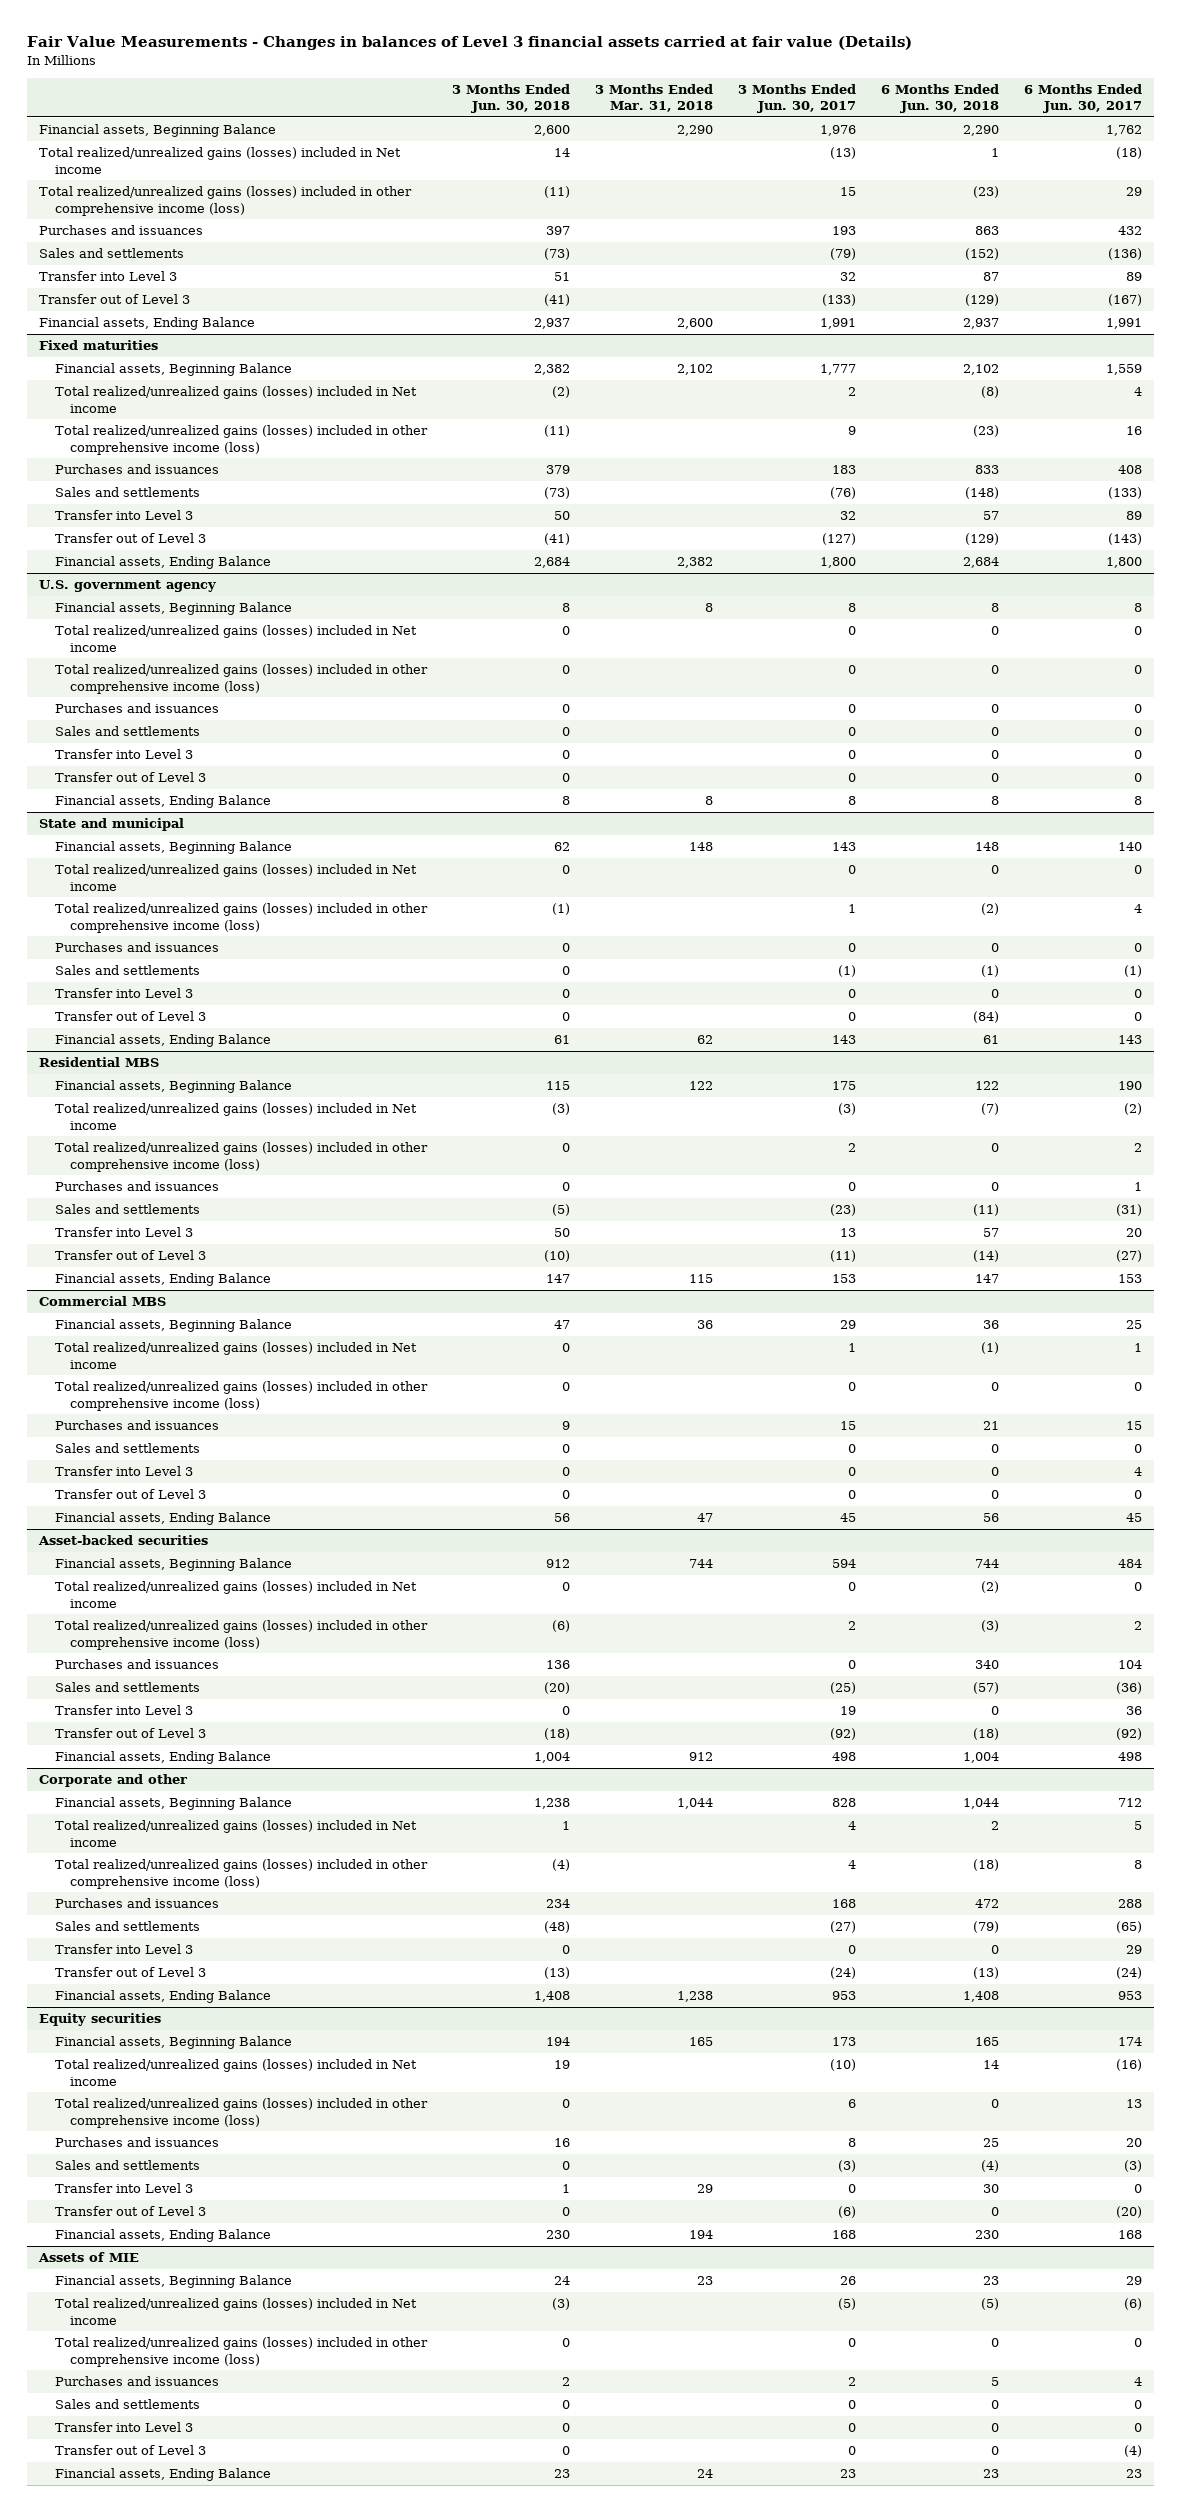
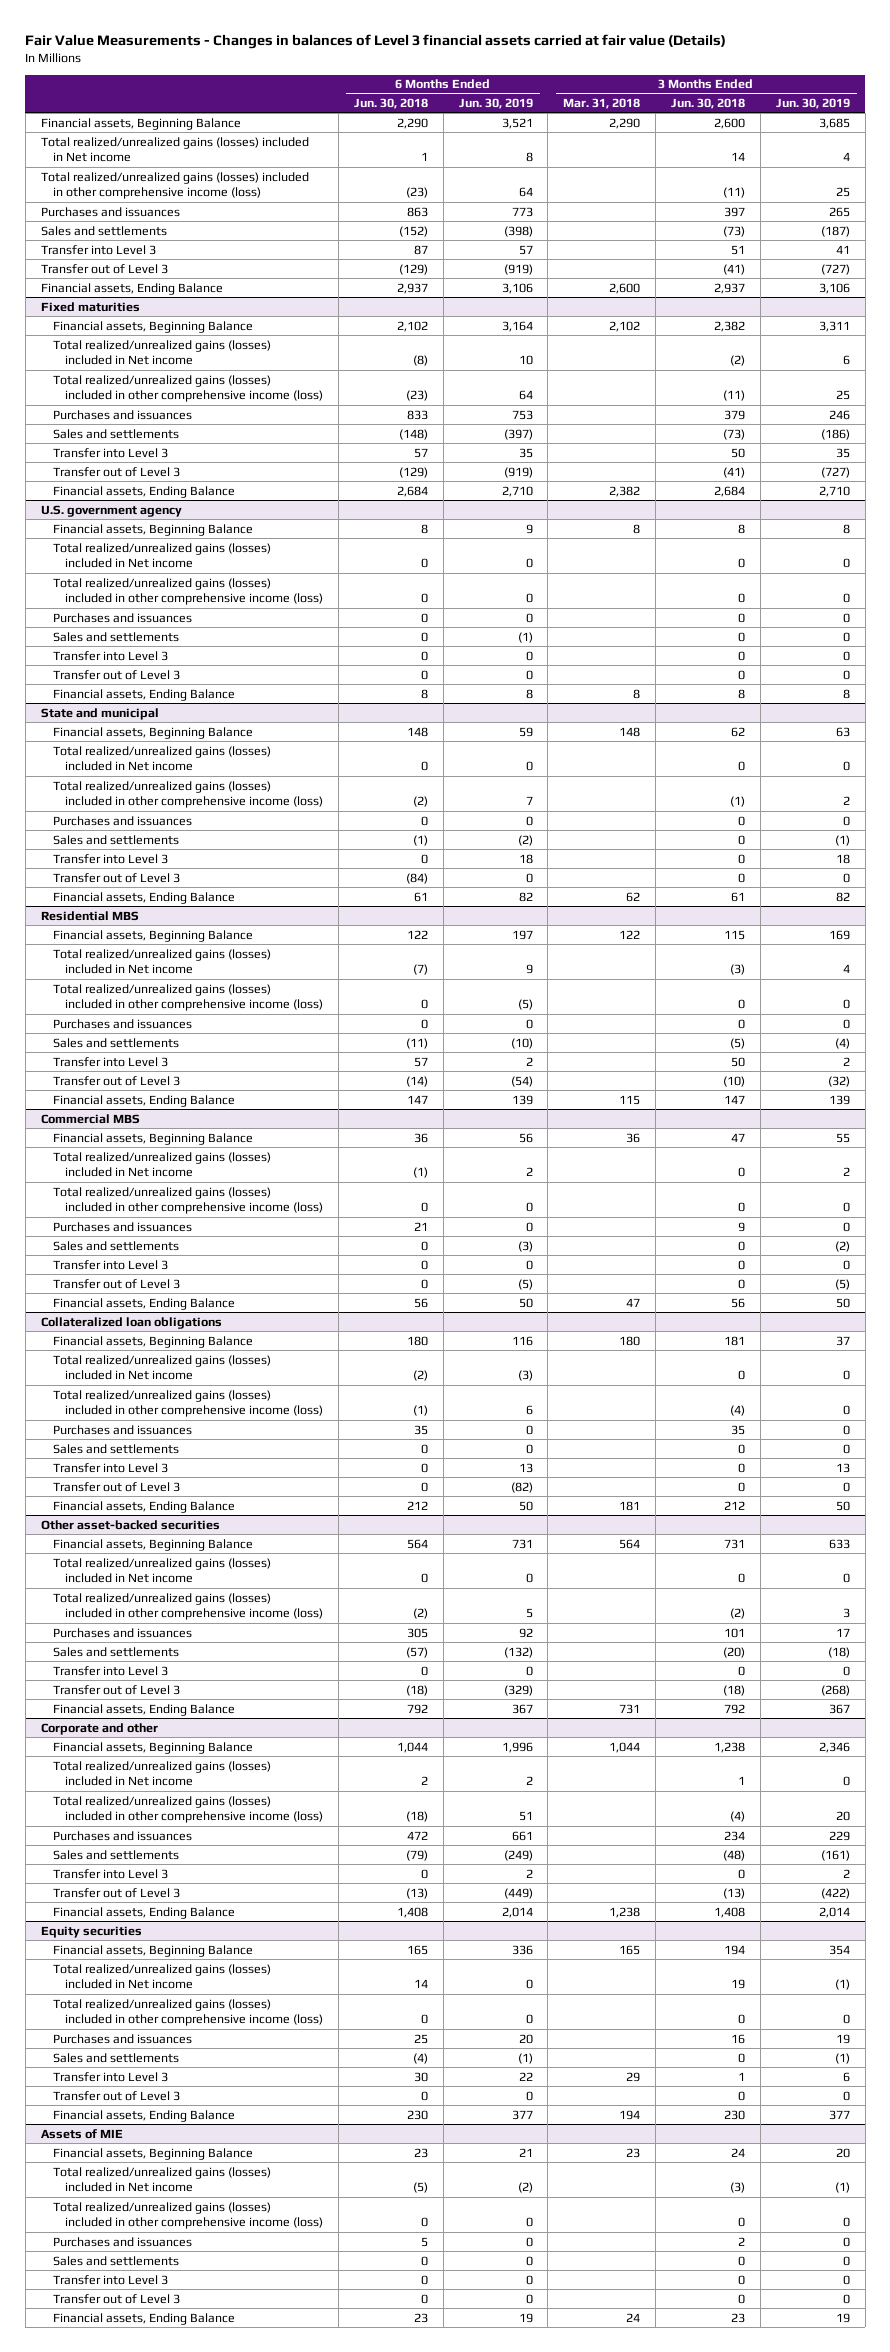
[737,84,856,114] 3 Months Ended Jun. 30, 2017 -> none
[1023,84,1142,114] 6 Months Ended Jun. 30, 2017 -> none
none -> [458,98,533,110] Jun. 30, 2019
none -> [775,98,850,110] Jun. 30, 2019
[38,1535,209,1546] Asset-backed securities -> none
none -> [40,1316,222,1329] Collateralized loan obligations
[545,1559,570,1569] 912 -> [723,1335,745,1346] 181
[688,1559,713,1569] 744 -> [619,1335,641,1346] 180
[974,1559,999,1569] 744 -> [406,1335,428,1346] 180
[551,1620,570,1633] (6) -> [729,1405,745,1417] (4)
[980,1620,999,1633] (3) -> [412,1405,428,1417] (1)
[545,1660,570,1670] 136 -> [730,1424,745,1435] 35
[974,1660,999,1670] 340 -> [413,1424,428,1435] 35
none -> [52,1443,179,1454] Sales and settlements
none -> [52,1462,168,1473] Transfer into Level 3
none -> [52,1481,180,1492] Transfer out of Level 3
none -> [52,1500,235,1513] Financial assets, Ending Balance
none -> [40,1519,220,1530] Other asset-backed securities
none -> [52,1538,253,1551] Financial assets, Beginning Balance
none -> [52,1557,271,1584] Total realized/unrealized gains (losses) included in Net income
none -> [52,1592,324,1621] Total realized/unrealized gains (losses) included in other comprehensive income (loss)
none -> [52,1627,192,1638] Purchases and issuances
[533,1752,570,1764] 1,004 -> [723,1703,745,1714] 792
[688,1752,713,1762] 912 -> [619,1703,641,1714] 731
[962,1752,999,1764] 1,004 -> [406,1703,428,1714] 792

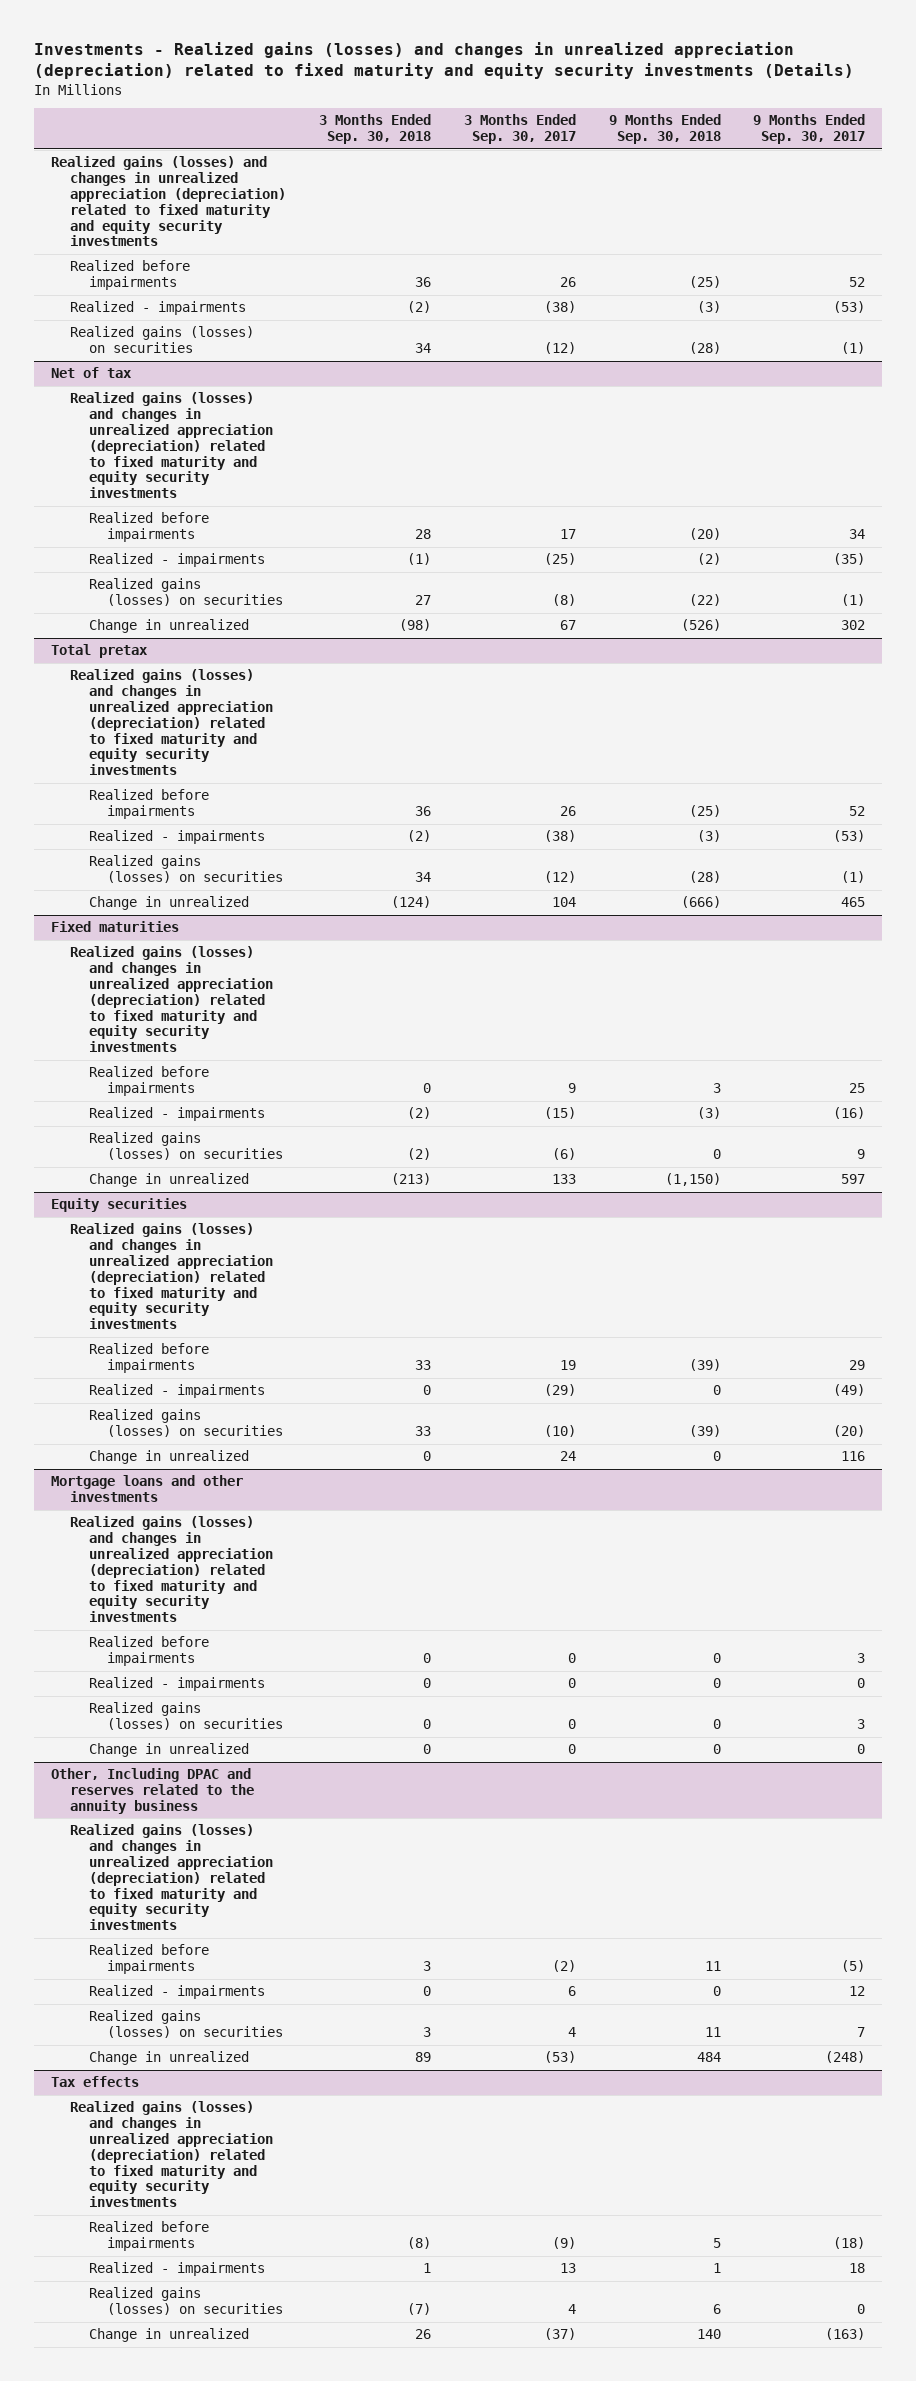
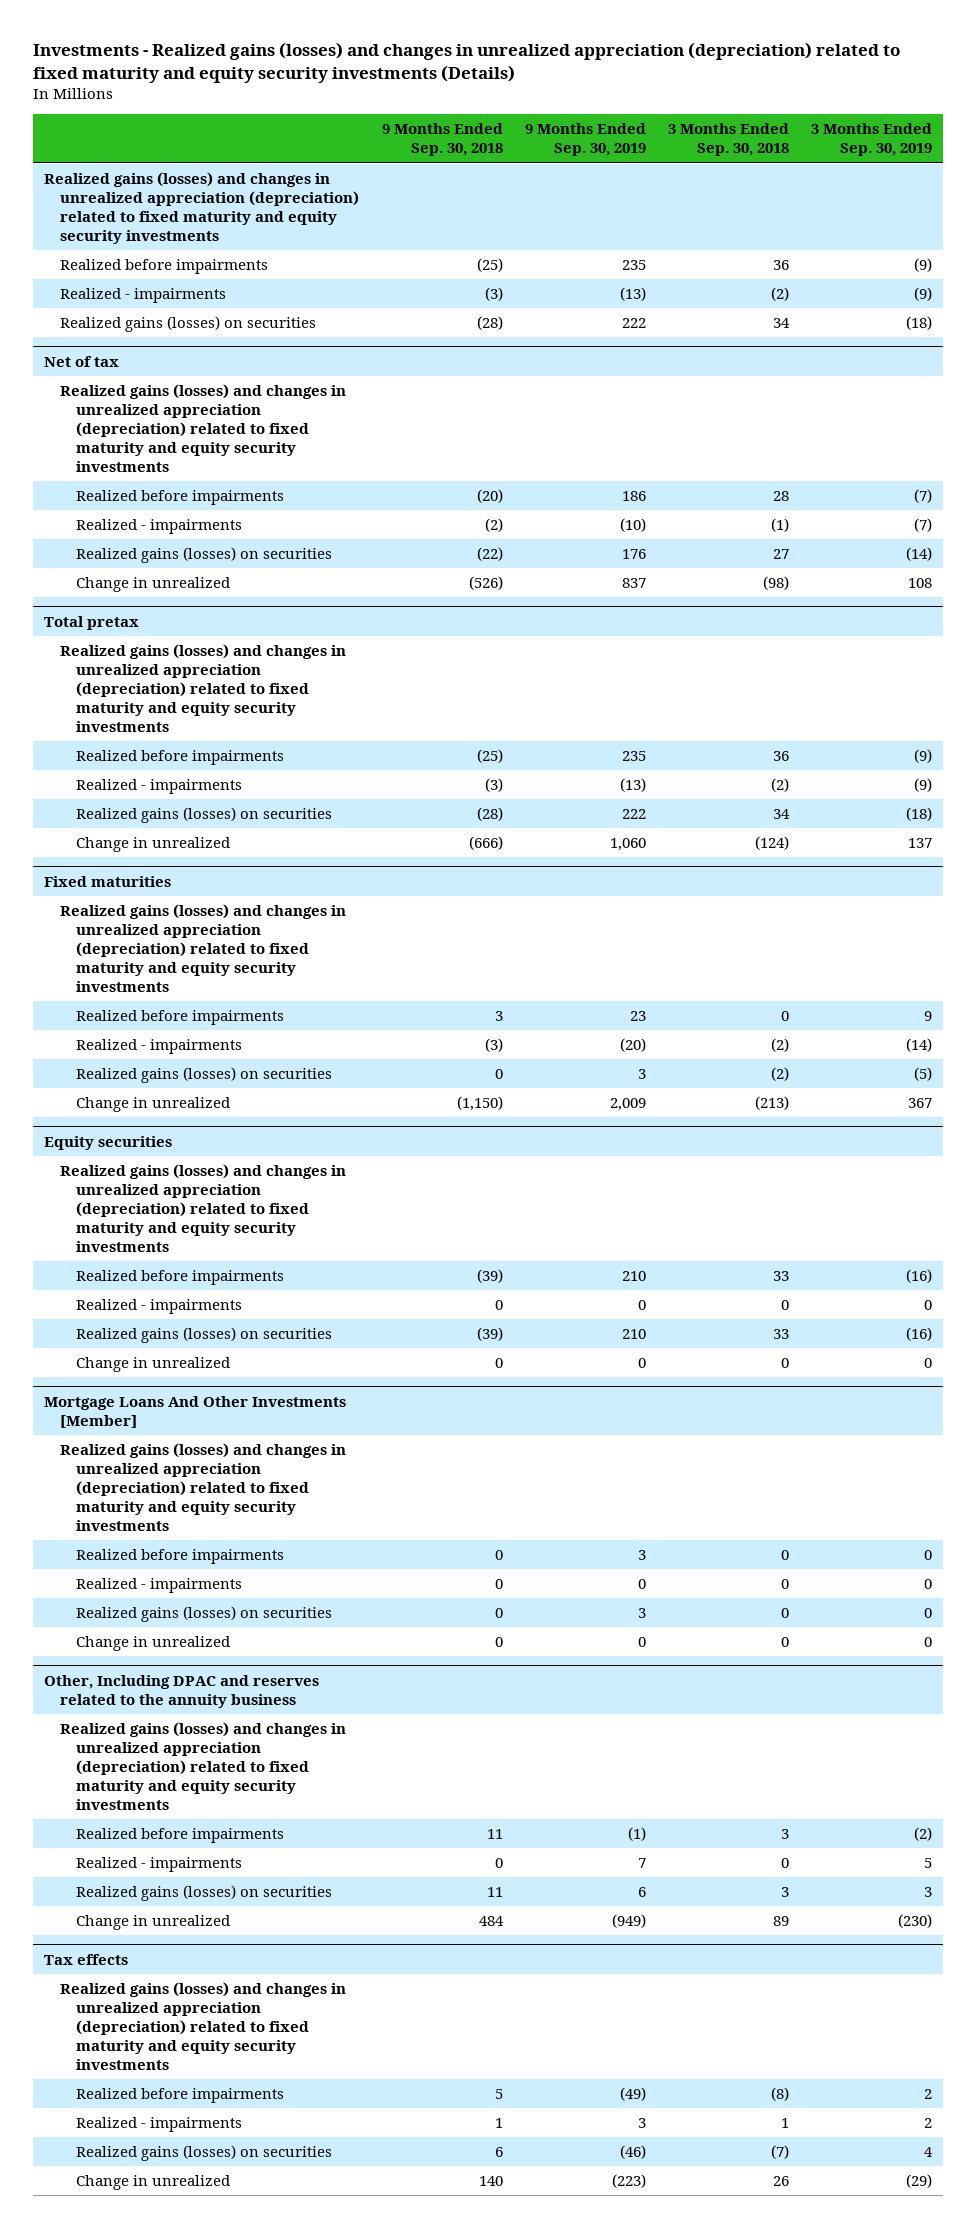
[463,114,576,145] 3 Months Ended Sep. 30, 2017 -> none
[753,114,866,145] 9 Months Ended Sep. 30, 2017 -> none
none -> [524,123,646,157] 9 Months Ended Sep. 30, 2019
none -> [811,123,933,157] 3 Months Ended Sep. 30, 2019
[50,1475,243,1503] Mortgage loans and other investments -> [44,1395,347,1428] Mortgage Loans And Other Investments [Member]

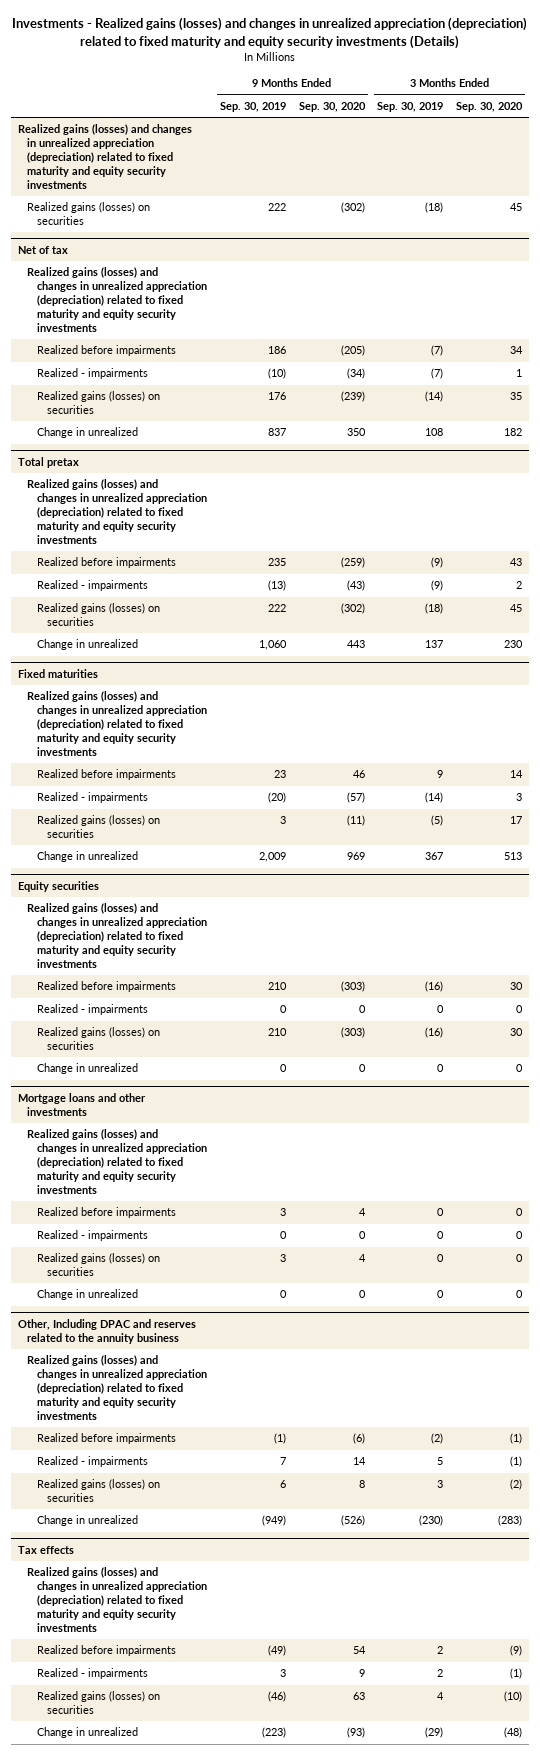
[381,123,503,157] 9 Months Ended Sep. 30, 2018 -> none
[667,123,789,157] 3 Months Ended Sep. 30, 2018 -> none
none -> [298,101,366,112] Sep. 30, 2020
none -> [456,101,524,112] Sep. 30, 2020
[60,259,269,275] Realized before impairments -> none
[60,288,227,304] Realized - impairments -> none
[44,1395,347,1428] Mortgage Loans And Other Investments [Member] -> [17,1093,146,1117] Mortgage loans and other investments

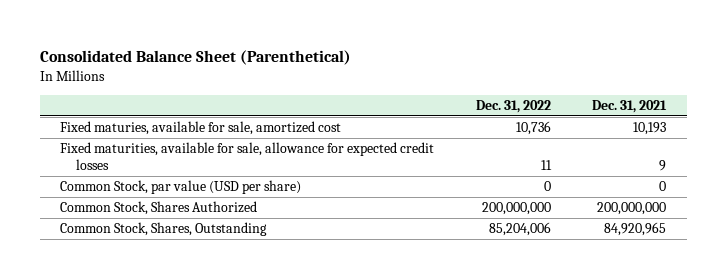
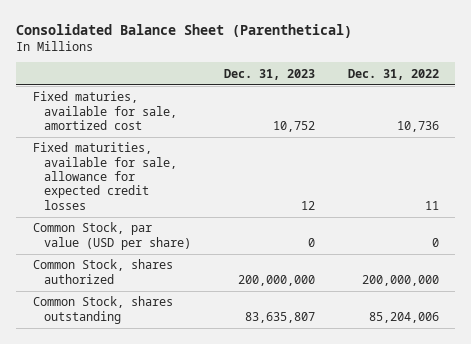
[592,100,668,114] Dec. 31, 2021 -> none
none -> [223,68,315,80] Dec. 31, 2023
[60,201,258,216] Common Stock, Shares Authorized -> [32,259,173,284] Common Stock, shares authorized
[60,222,268,237] Common Stock, Shares, Outstanding -> [32,296,173,324] Common Stock, shares outstanding

